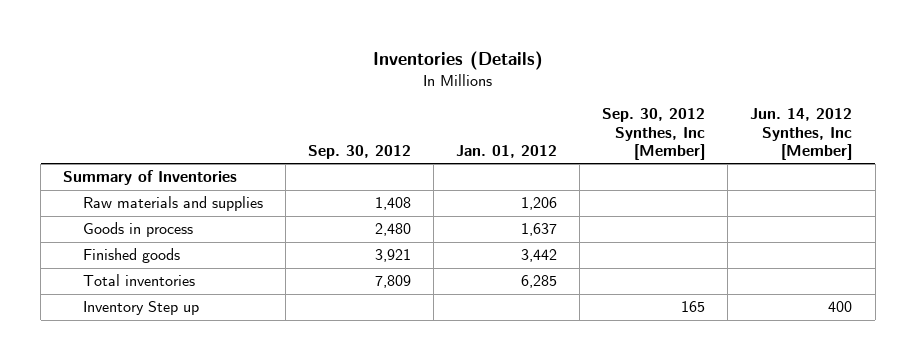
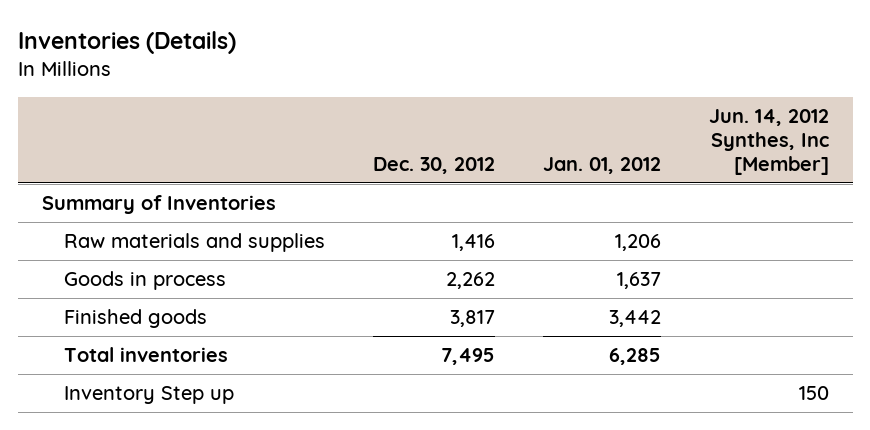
[308,145,412,160] Sep. 30, 2012 -> none
[602,108,706,161] Sep. 30, 2012 Synthes, Inc [Member] -> none
none -> [373,157,496,175] Dec. 30, 2012
[828,301,853,313] 400 -> [798,385,829,400] 150

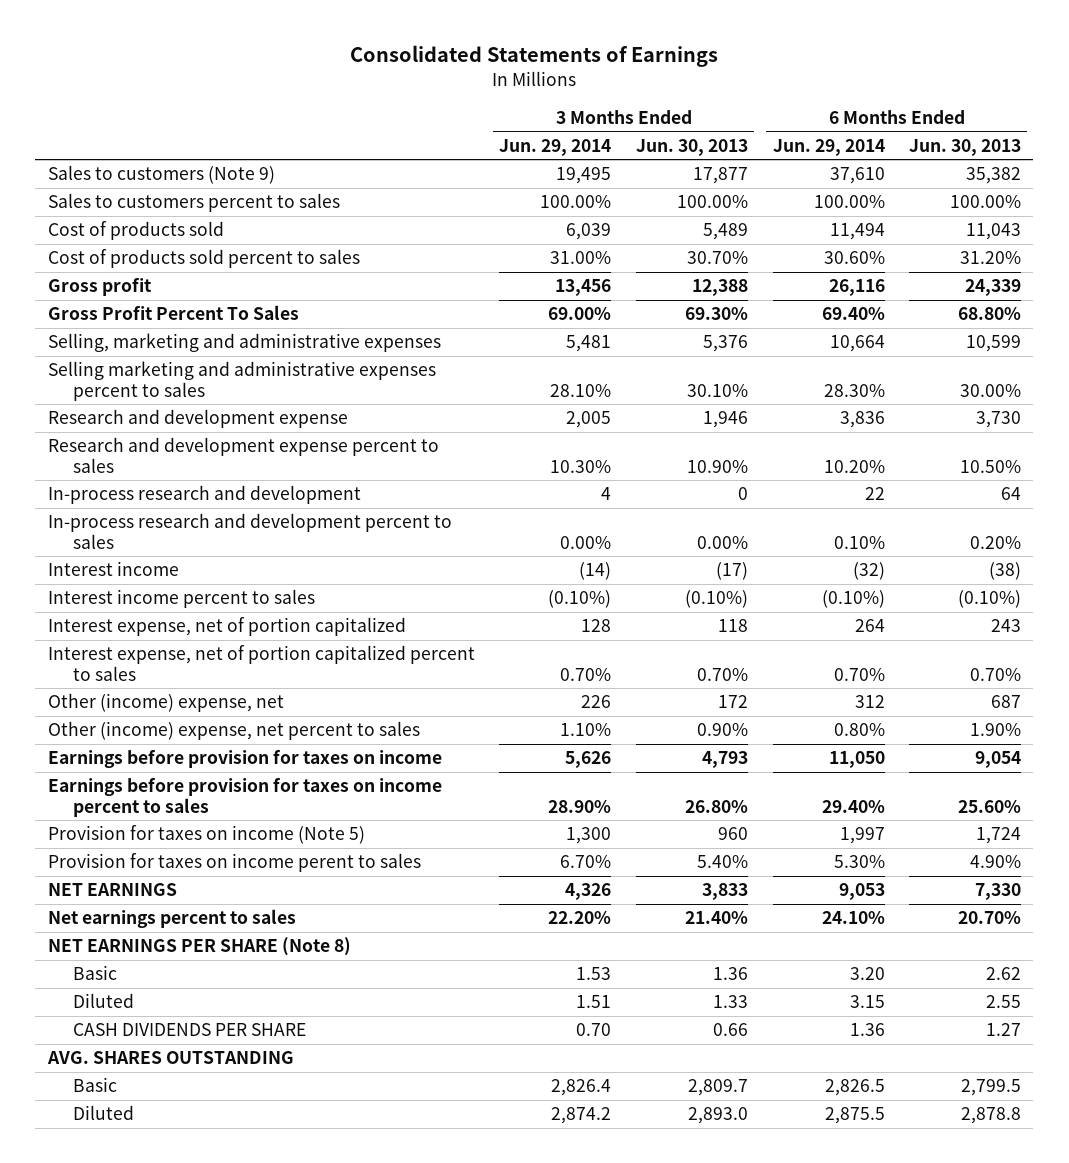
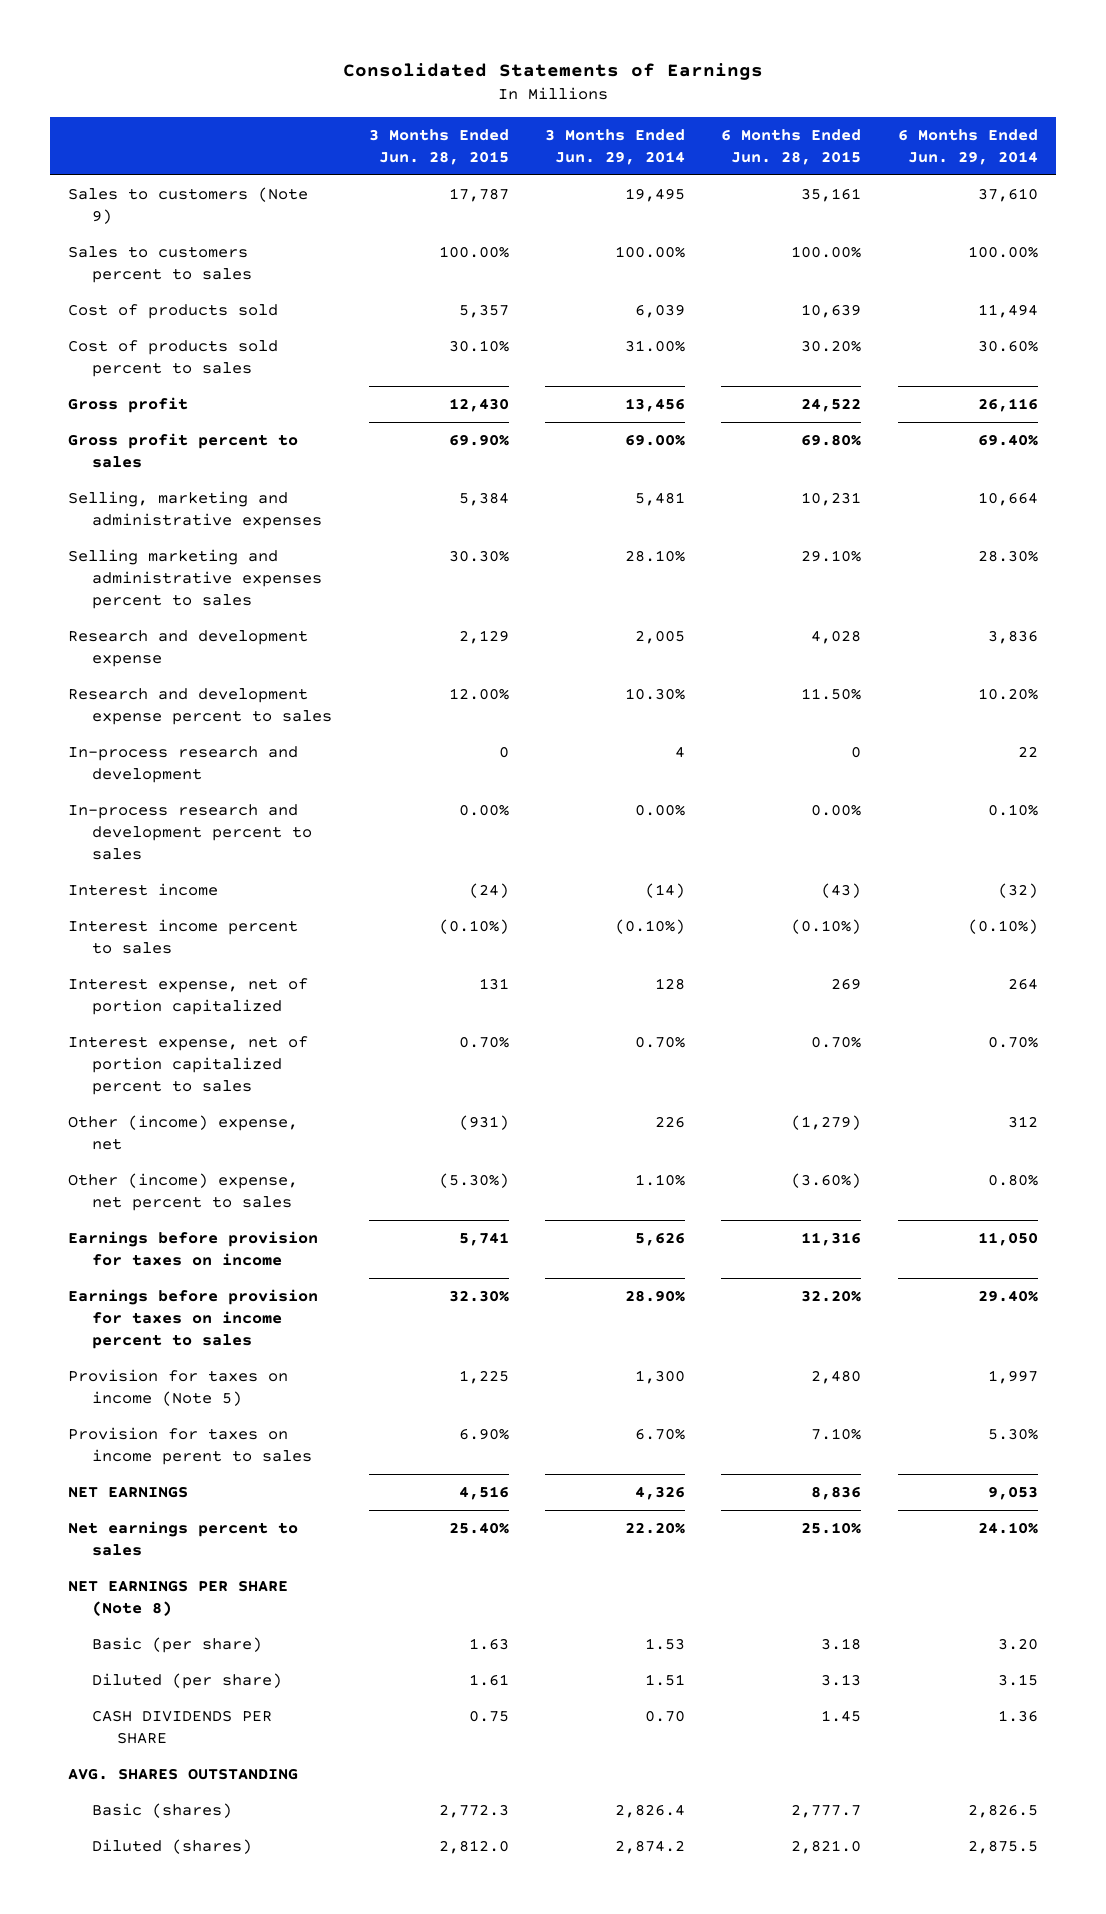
[635,138,748,156] Jun. 30, 2013 -> none
[909,138,1022,156] Jun. 30, 2013 -> none
none -> [368,128,509,165] 3 Months Ended Jun. 28, 2015
none -> [721,128,862,165] 6 Months Ended Jun. 28, 2015
[47,305,299,321] Gross Profit Percent To Sales -> [67,432,298,469] Gross profit percent to sales
[72,965,117,981] Basic -> [92,1636,263,1653] Basic (per share)
[72,993,134,1009] Diluted -> [92,1672,283,1689] Diluted (per share)
[72,1077,117,1093] Basic -> [92,1802,233,1818] Basic (shares)
[72,1105,134,1121] Diluted -> [92,1838,253,1854] Diluted (shares)

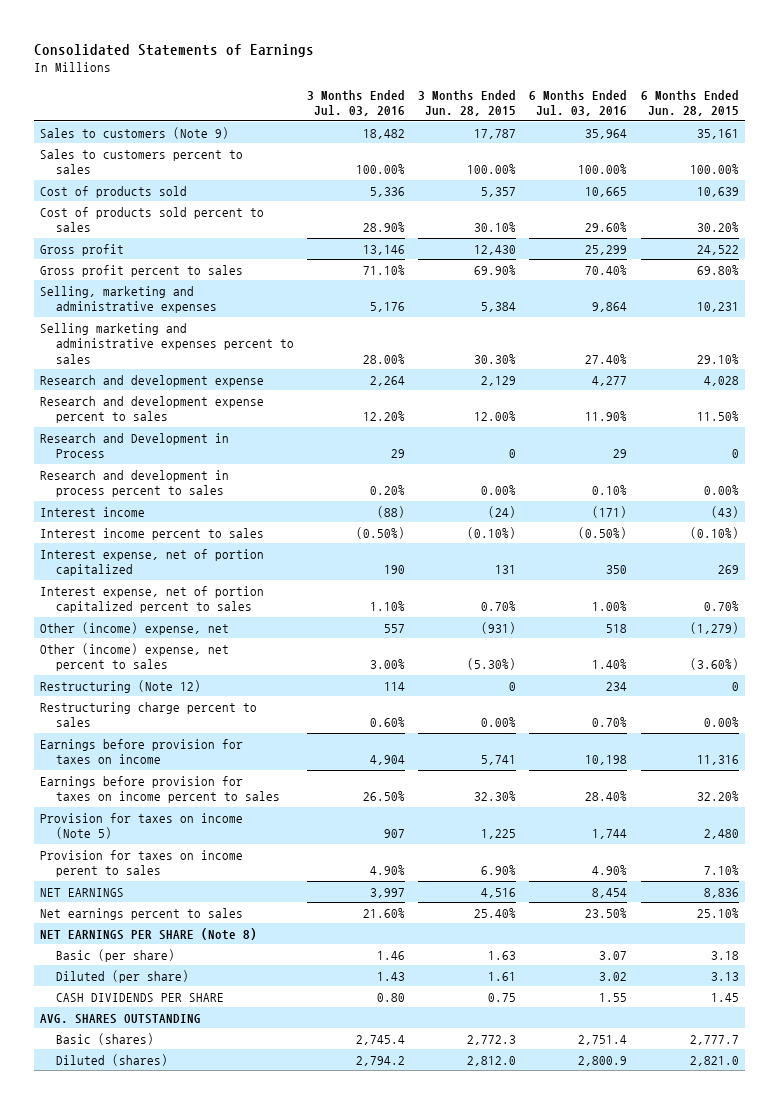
[545,128,686,165] 3 Months Ended Jun. 29, 2014 -> none
[897,128,1038,165] 6 Months Ended Jun. 29, 2014 -> none
none -> [306,89,405,117] 3 Months Ended Jul. 03, 2016
none -> [529,89,628,117] 6 Months Ended Jul. 03, 2016
[67,745,298,784] In-process research and development -> [40,432,230,459] Research and Development in Process
[67,803,313,861] In-process research and development percent to sales -> [40,469,230,498] Research and development in process percent to sales
none -> [40,679,202,693] Restructuring (Note 12)
none -> [40,701,258,728] Restructuring charge percent to sales

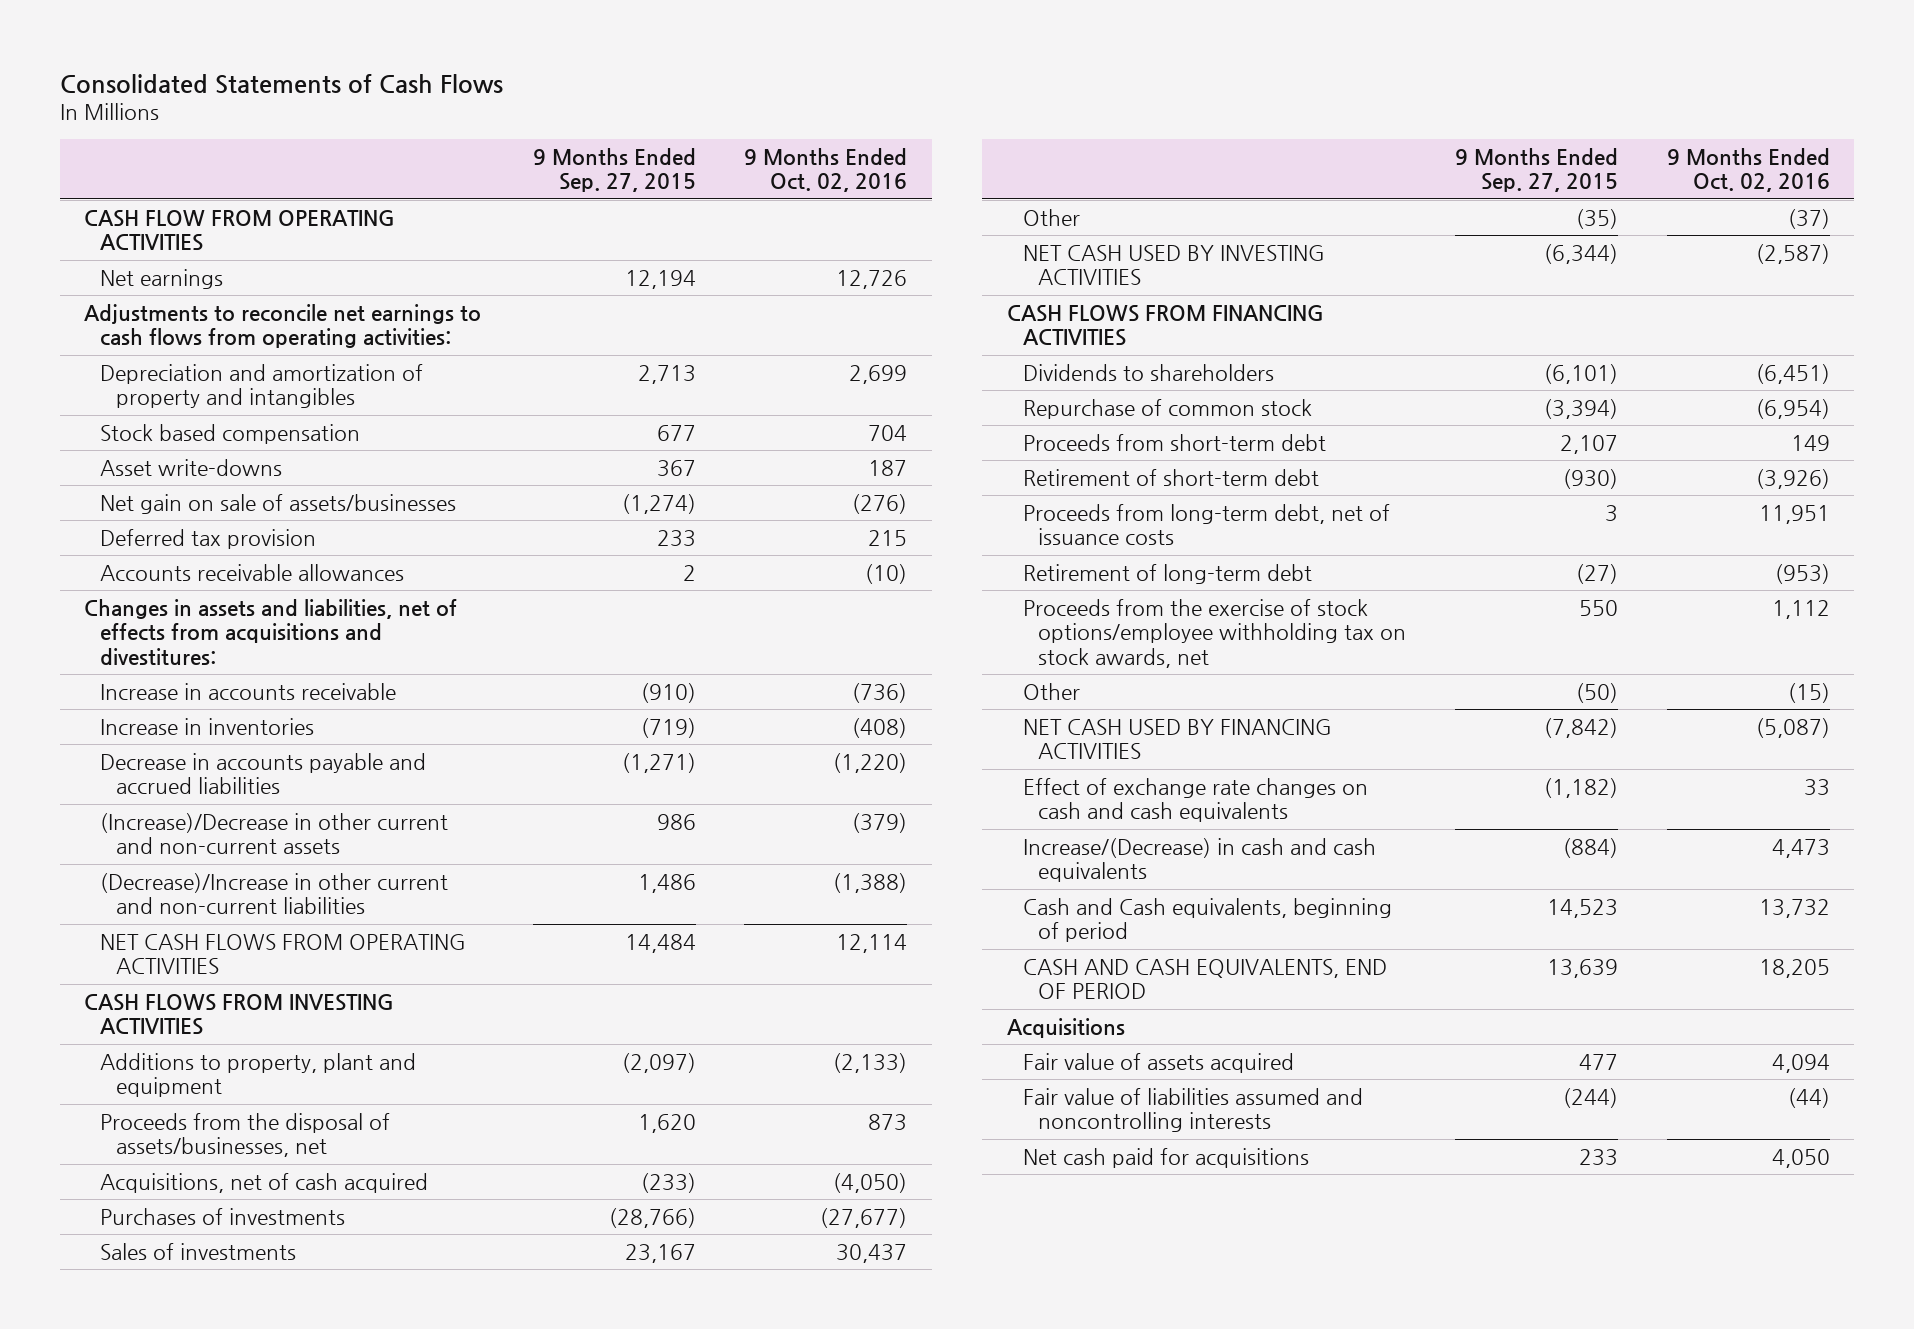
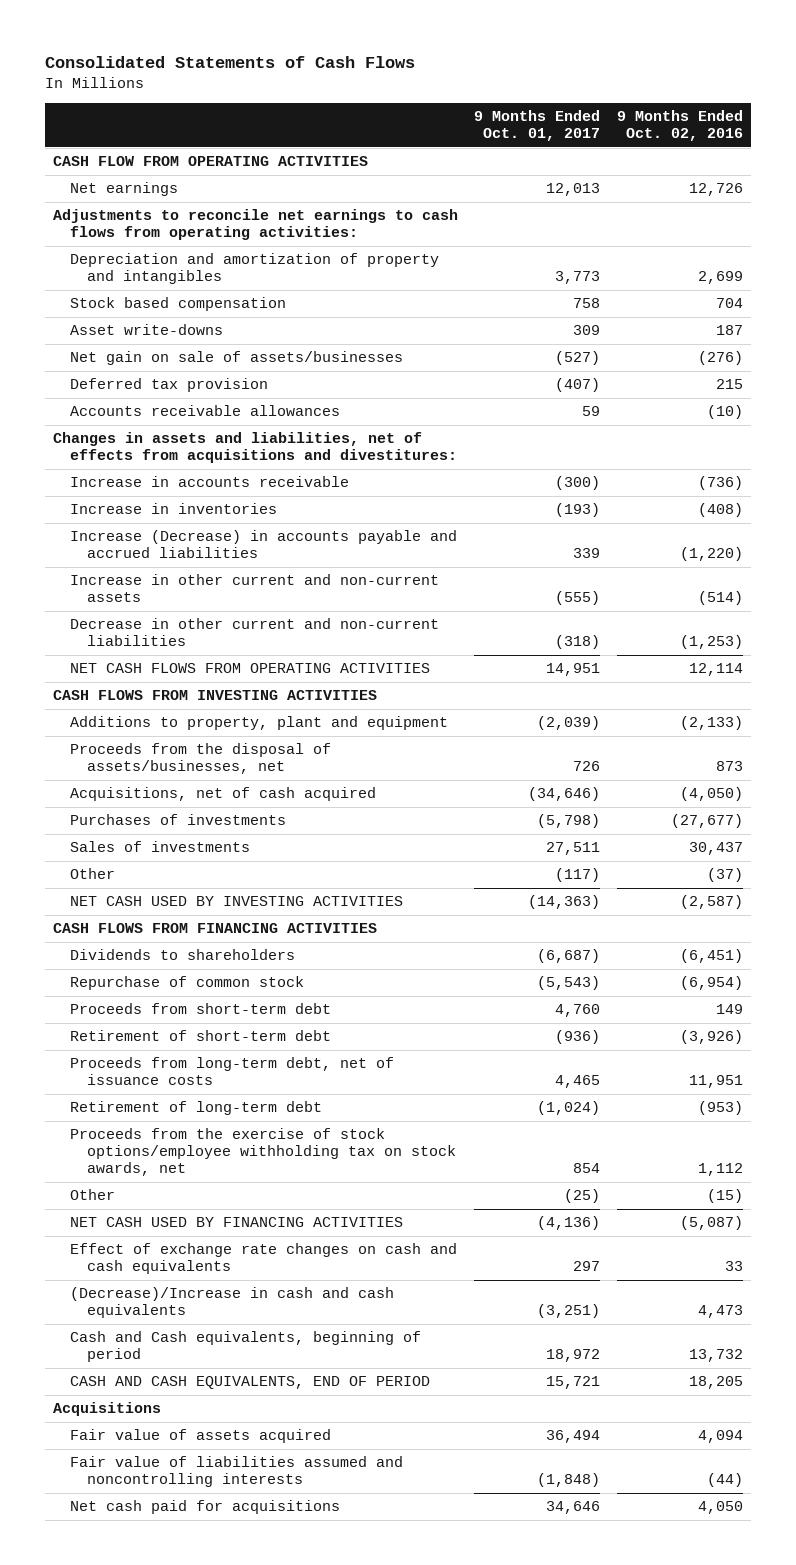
[532,147,696,193] 9 Months Ended Sep. 27, 2015 -> none
none -> [474,110,601,142] 9 Months Ended Oct. 01, 2017
[100,752,427,795] Decrease in accounts payable and accrued liabilities -> [69,530,457,559] Increase (Decrease) in accounts payable and accrued liabilities
[100,812,449,855] (Increase)/Decrease in other current and non-current assets -> [69,574,439,603] Increase in other current and non-current assets
[852,812,908,833] (379) -> [697,591,743,606] (514)
[100,872,449,915] (Decrease)/Increase in other current and non-current liabilities -> [69,618,439,647] Decrease in other current and non-current liabilities
[833,872,908,893] (1,388) -> [679,635,743,650] (1,253)
[1022,837,1376,883] Increase/(Decrease) in cash and cash equivalents -> [69,1287,394,1319] (Decrease)/Increase in cash and cash equivalents

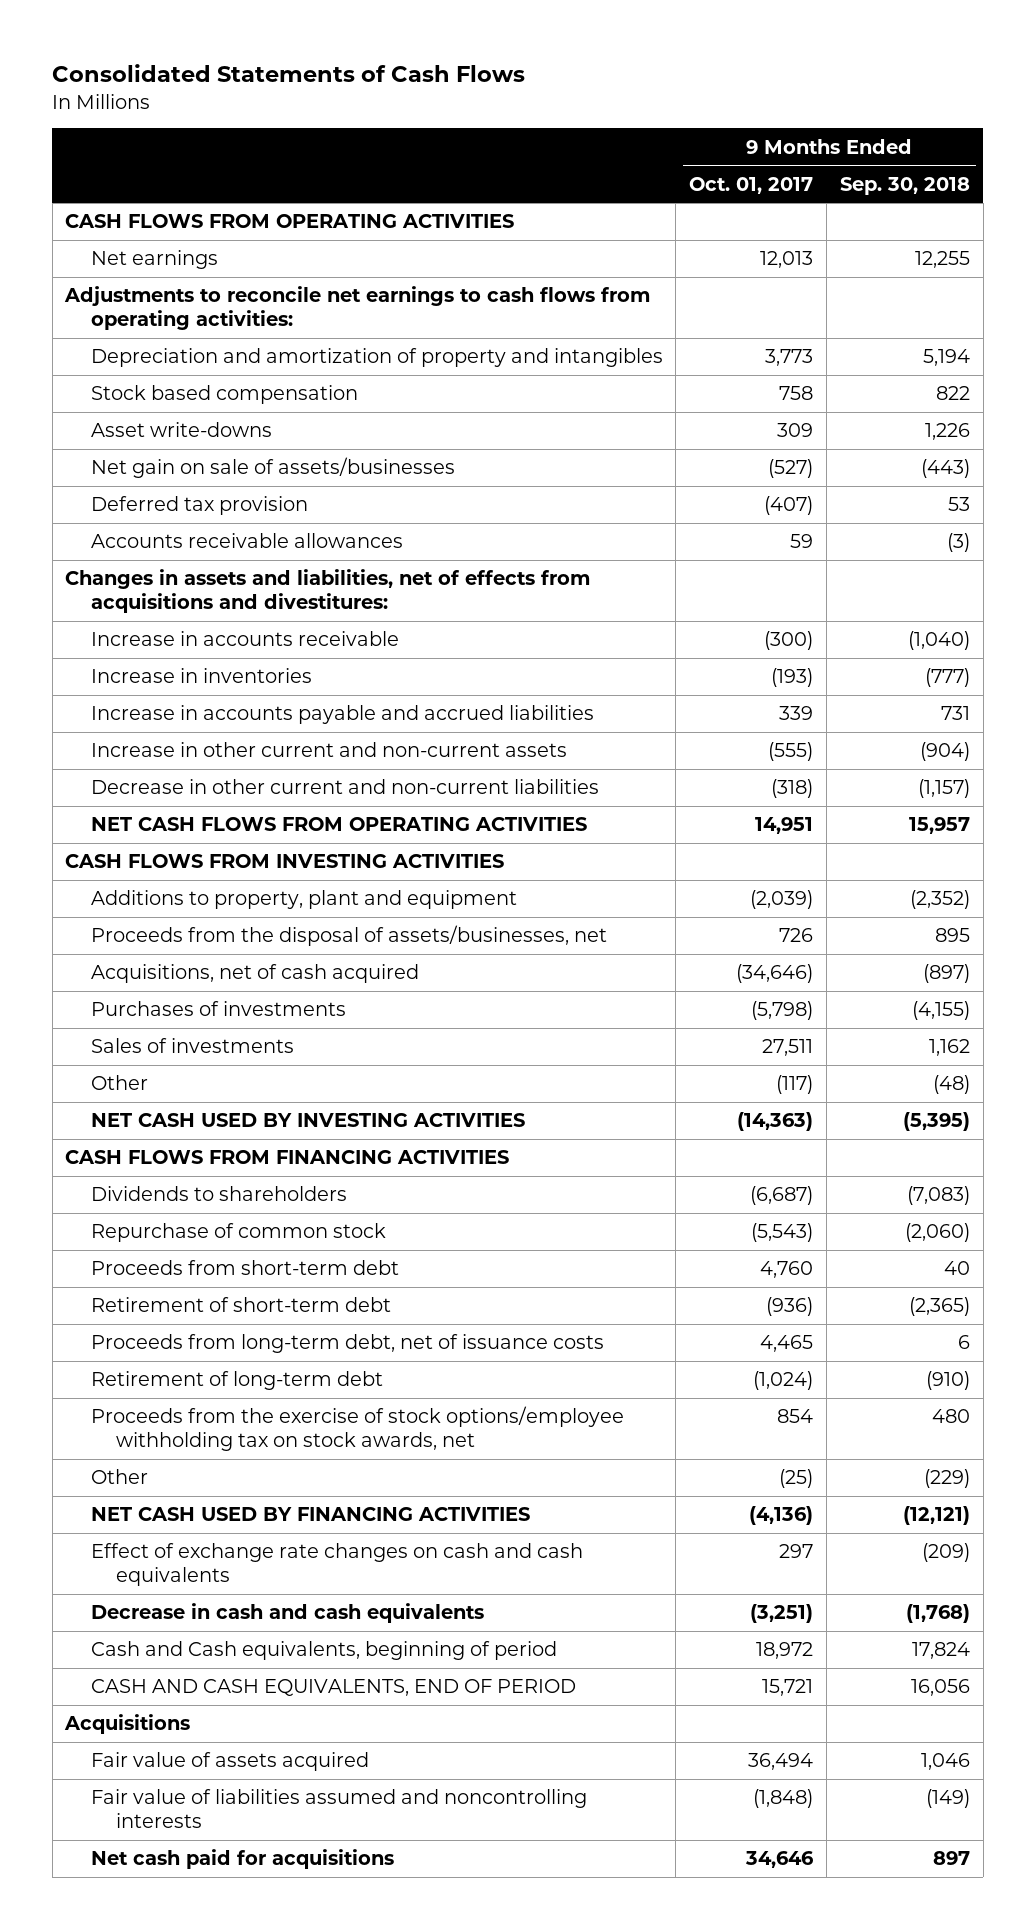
[616,110,743,142] 9 Months Ended Oct. 02, 2016 -> none
none -> [839,176,970,195] Sep. 30, 2018
[53,156,369,167] CASH FLOW FROM OPERATING ACTIVITIES -> [65,214,515,229] CASH FLOWS FROM OPERATING ACTIVITIES
[69,530,457,559] Increase (Decrease) in accounts payable and accrued liabilities -> [90,705,594,725] Increase in accounts payable and accrued liabilities
[69,1287,394,1319] (Decrease)/Increase in cash and cash equivalents -> [90,1603,484,1624] Decrease in cash and cash equivalents

